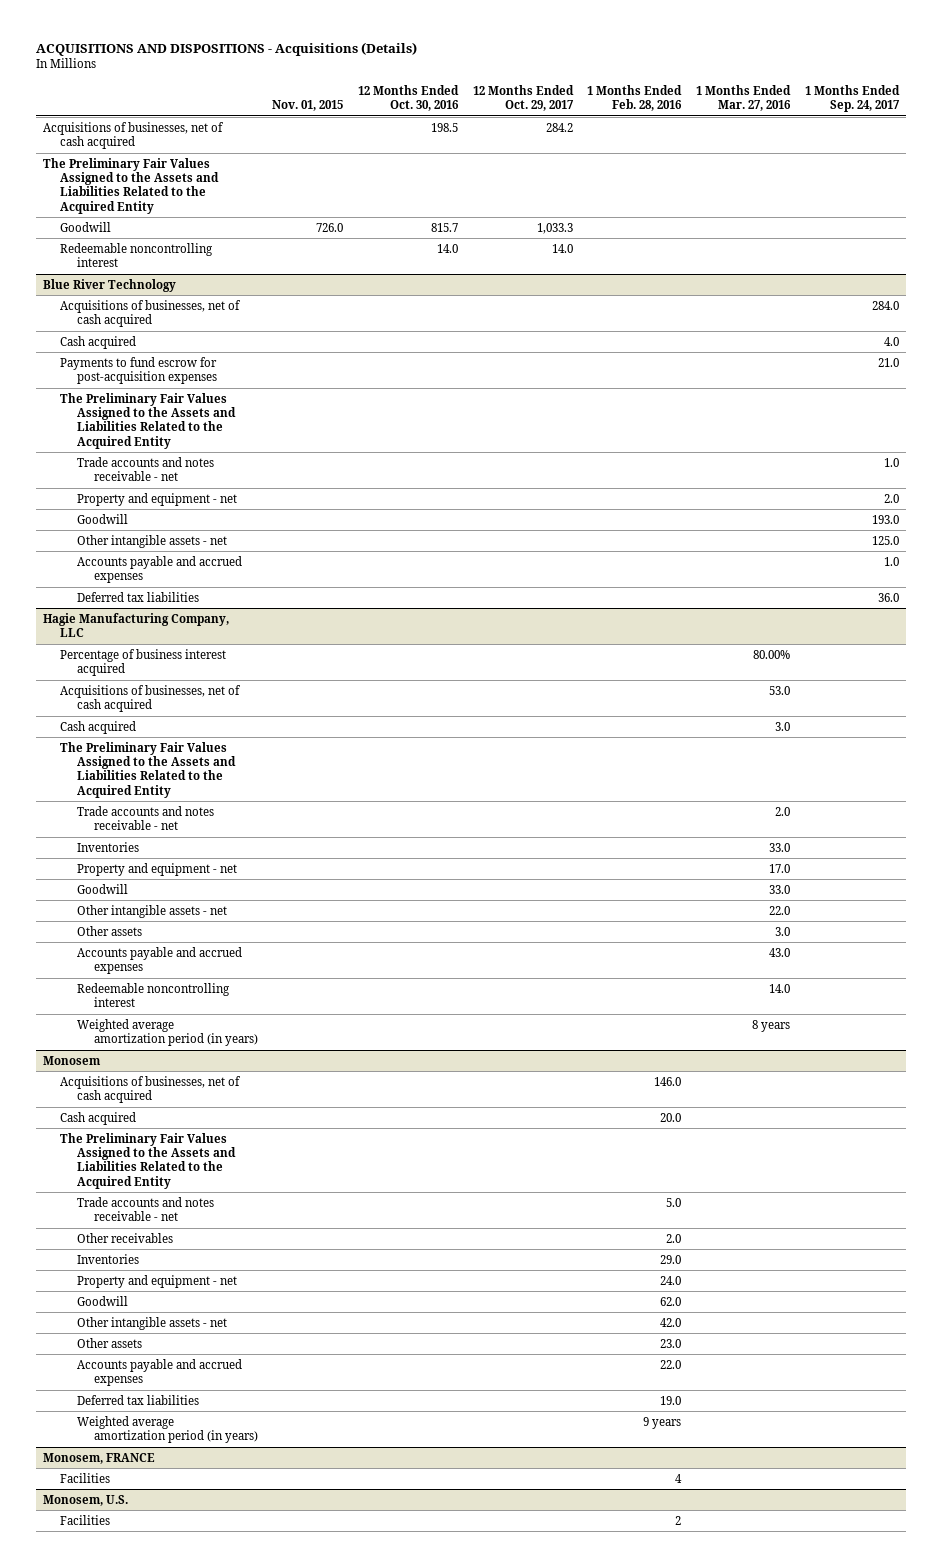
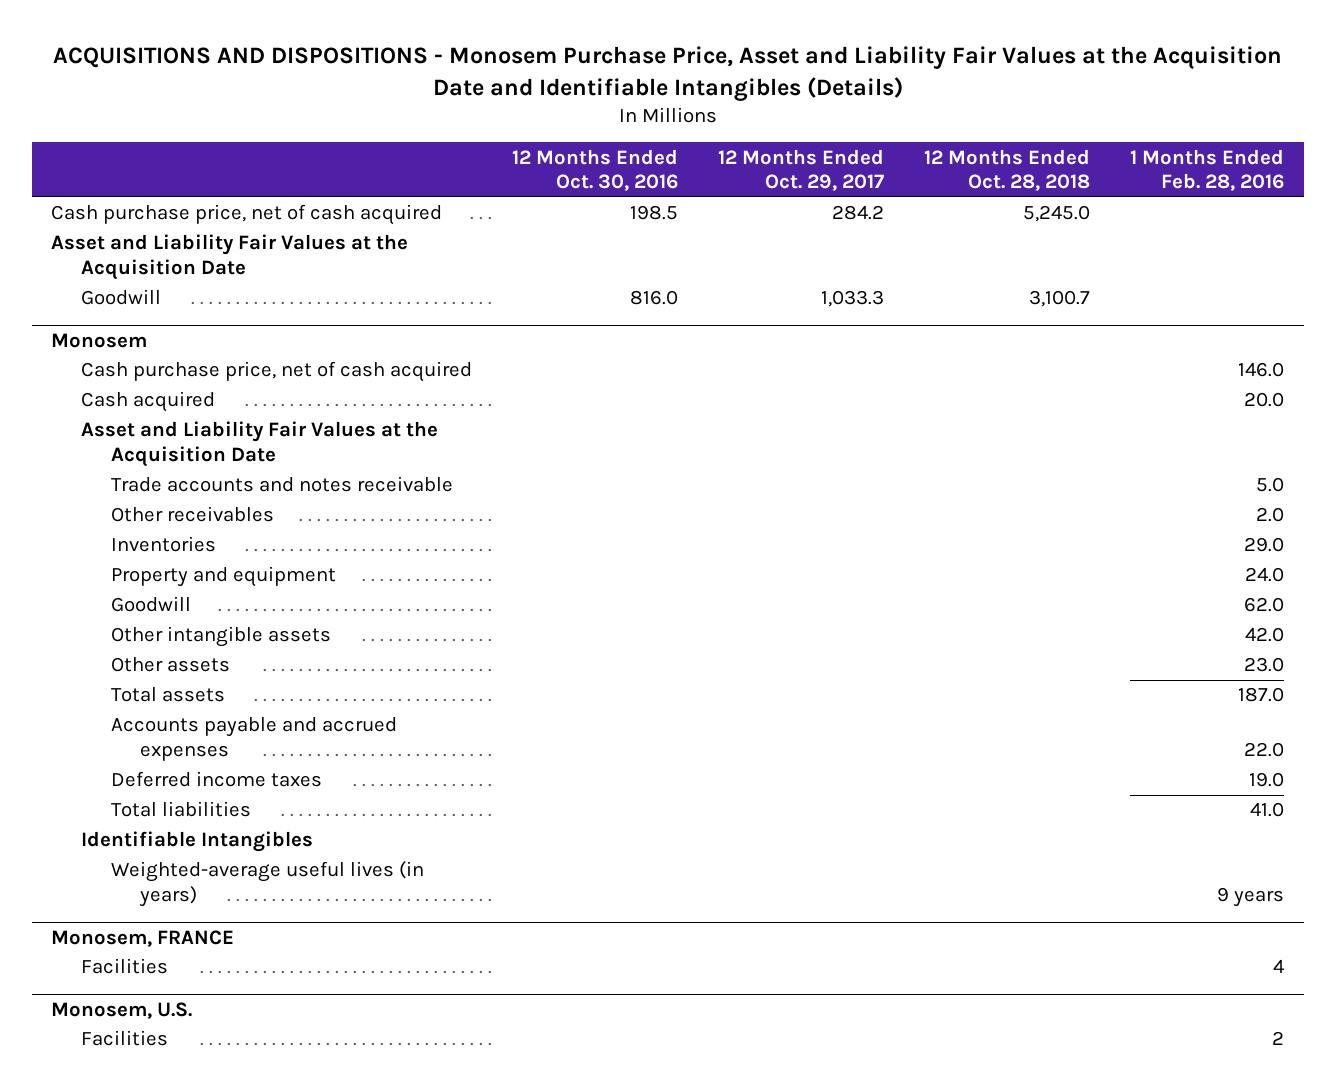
[35,42,417,57] ACQUISITIONS AND DISPOSITIONS - Acquisitions (Details) -> [52,46,1282,101] ACQUISITIONS AND DISPOSITIONS - Monosem Purchase Price, Asset and Liability Fair Values at the Acquisition Date and Identifiable Intangibles (Details)
[272,99,344,111] Nov. 01, 2015 -> none
[696,84,792,111] 1 Months Ended Mar. 27, 2016 -> none
[804,84,900,112] 1 Months Ended Sep. 24, 2017 -> none
none -> [923,148,1090,192] 12 Months Ended Oct. 28, 2018
[59,242,213,268] Redeemable noncontrolling interest -> none
[42,278,176,292] Blue River Technology -> none
[59,299,241,328] Acquisitions of businesses, net of cash acquired -> none
[59,335,136,349] Cash acquired -> none
[59,356,217,385] Payments to fund escrow for post-acquisition expenses -> none
[59,392,236,449] The Preliminary Fair Values Assigned to the Assets and Liabilities Related to the Acquired Entity -> none
[76,456,214,482] Trade accounts and notes receivable - net -> none
[76,492,237,506] Property and equipment - net -> none
[76,513,128,524] Goodwill -> none
[76,534,227,548] Other intangible assets - net -> none
[76,555,242,584] Accounts payable and accrued expenses -> none
[76,591,199,602] Deferred tax liabilities -> none
[42,612,229,638] Hagie Manufacturing Company, LLC -> none
[59,648,226,677] Percentage of business interest acquired -> none
[59,684,241,713] Acquisitions of businesses, net of cash acquired -> none
[59,720,136,734] Cash acquired -> none
[59,741,236,798] The Preliminary Fair Values Assigned to the Assets and Liabilities Related to the Acquired Entity -> none
[76,805,214,831] Trade accounts and notes receivable - net -> none
[76,841,139,852] Inventories -> none
[76,862,237,876] Property and equipment - net -> none
[76,883,128,894] Goodwill -> none
[76,904,227,918] Other intangible assets - net -> none
[76,925,142,936] Other assets -> none
[76,946,242,975] Accounts payable and accrued expenses -> none
[76,982,230,1008] Redeemable noncontrolling interest -> none
[76,1018,258,1047] Weighted average amortization period (in years) -> none
[42,121,224,150] Acquisitions of businesses, net of cash acquired -> [51,204,443,226] Cash purchase price, net of cash acquired
[42,157,219,214] The Preliminary Fair Values Assigned to the Assets and Liabilities Related to the Acquired Entity -> [51,234,409,280] Asset and Liability Fair Values at the Acquisition Date
[430,222,458,232] 815.7 -> [630,290,679,306] 816.0
[59,1075,241,1104] Acquisitions of businesses, net of cash acquired -> [81,361,473,383] Cash purchase price, net of cash acquired
[59,1132,236,1189] The Preliminary Fair Values Assigned to the Assets and Liabilities Related to the Acquired Entity -> [81,421,439,467] Asset and Liability Fair Values at the Acquisition Date
[76,1196,214,1222] Trade accounts and notes receivable - net -> [110,476,453,493] Trade accounts and notes receivable
[76,1274,237,1288] Property and equipment - net -> [110,566,336,588] Property and equipment
[76,1316,227,1330] Other intangible assets - net -> [110,626,331,648] Other intangible assets
none -> [110,687,225,703] Total assets
[76,1394,199,1405] Deferred tax liabilities -> [110,771,322,788] Deferred income taxes
none -> [110,801,251,818] Total liabilities
none -> [81,831,314,853] Identifiable Intangibles
[76,1415,258,1444] Weighted average amortization period (in years) -> [110,861,424,907] Weighted-average useful lives (in years)

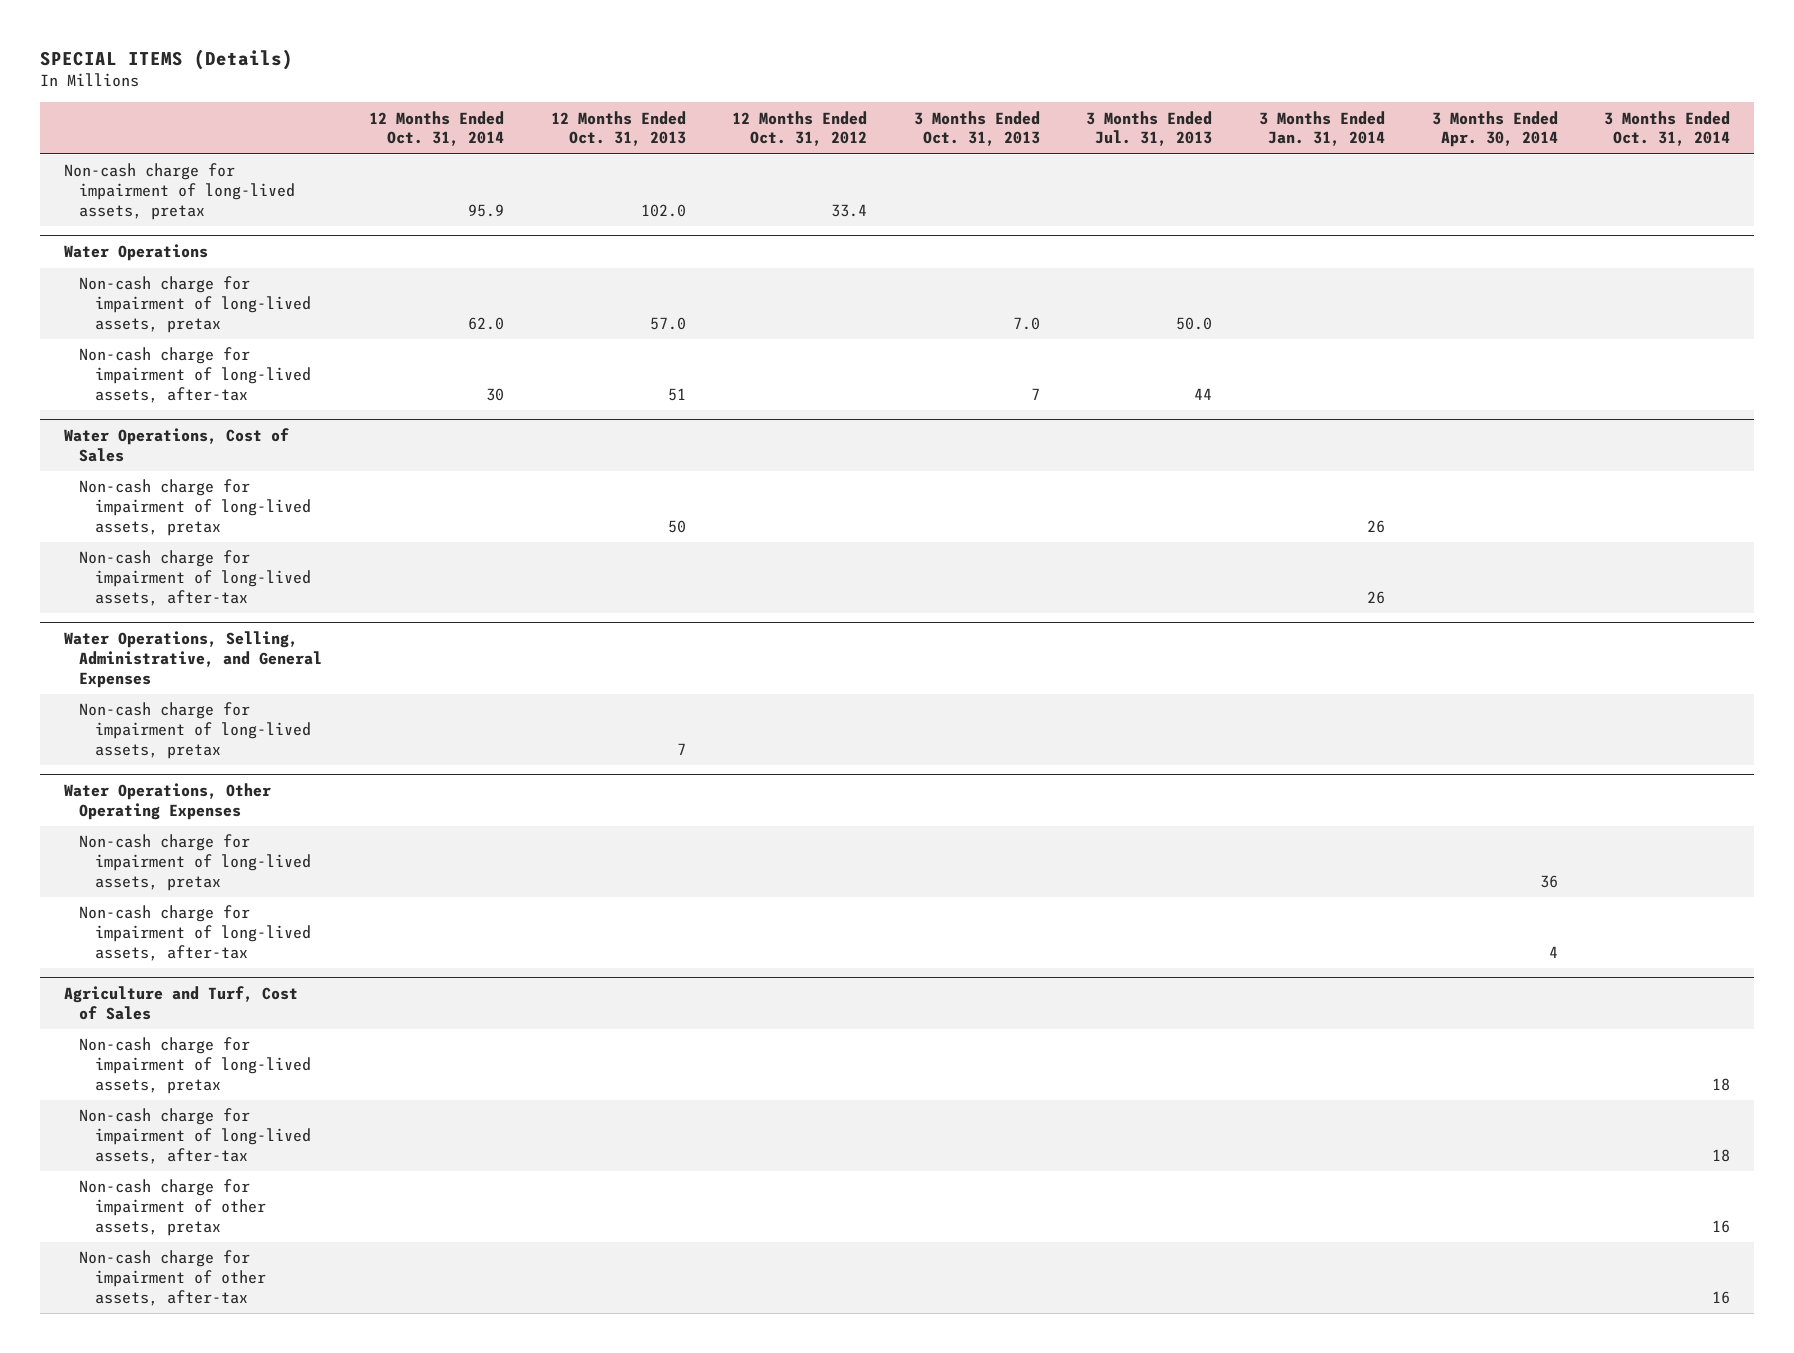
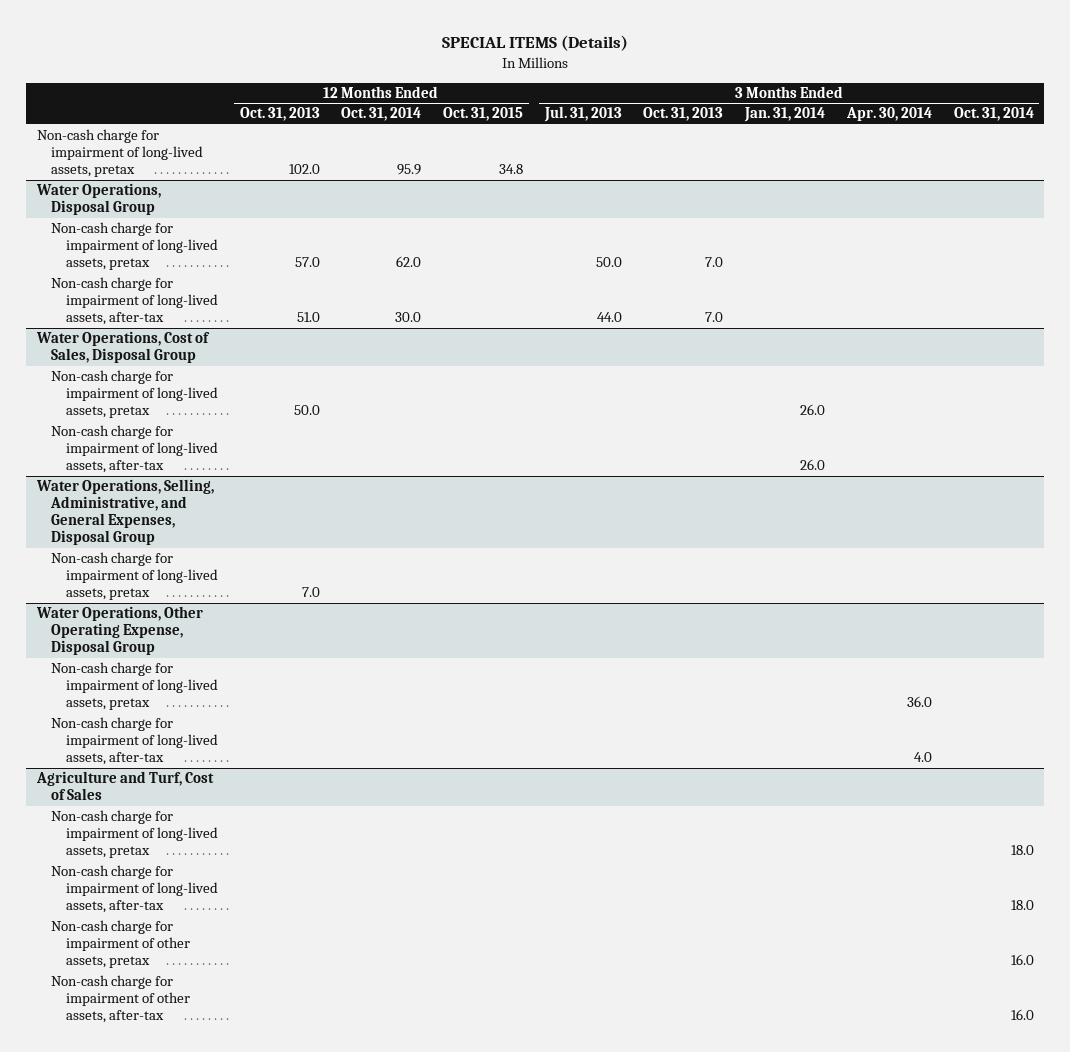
[732,110,868,147] 12 Months Ended Oct. 31, 2012 -> none
none -> [443,107,524,122] Oct. 31, 2015
[63,244,208,262] Water Operations -> [35,183,161,216] Water Operations, Disposal Group
[485,387,504,401] 30 -> [395,312,422,323] 30.0
[667,387,686,401] 51 -> [296,312,320,323] 51.0
[1030,387,1040,400] 7 -> [705,312,724,323] 7.0
[1194,387,1213,400] 44 -> [596,312,622,323] 44.0
[63,428,289,462] Water Operations, Cost of Sales -> [35,331,210,364] Water Operations, Cost of Sales, Disposal Group
[667,519,686,533] 50 -> [293,405,320,416] 50.0
[1367,519,1386,533] 26 -> [800,404,826,416] 26.0
[1367,590,1386,604] 26 -> [800,459,826,471] 26.0
[63,631,323,688] Water Operations, Selling, Administrative, and General Expenses -> [35,479,214,546] Water Operations, Selling, Administrative, and General Expenses, Disposal Group
[676,742,686,755] 7 -> [301,587,320,598] 7.0
[63,783,271,820] Water Operations, Other Operating Expenses -> [35,606,203,656] Water Operations, Other Operating Expense, Disposal Group
[1539,874,1558,888] 36 -> [906,696,932,708] 36.0
[1548,945,1558,958] 4 -> [913,752,932,763] 4.0
[1712,1077,1731,1091] 18 -> [1010,845,1034,856] 18.0
[1712,1148,1731,1162] 18 -> [1010,900,1034,911] 18.0
[1712,1219,1731,1233] 16 -> [1010,954,1034,966] 16.0
[1712,1290,1731,1304] 16 -> [1010,1009,1034,1021] 16.0

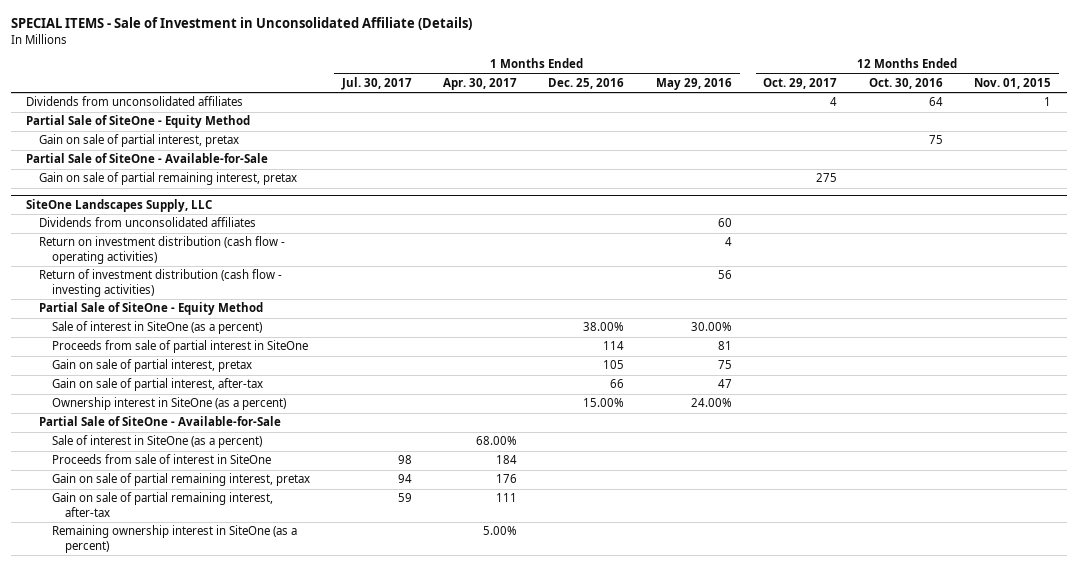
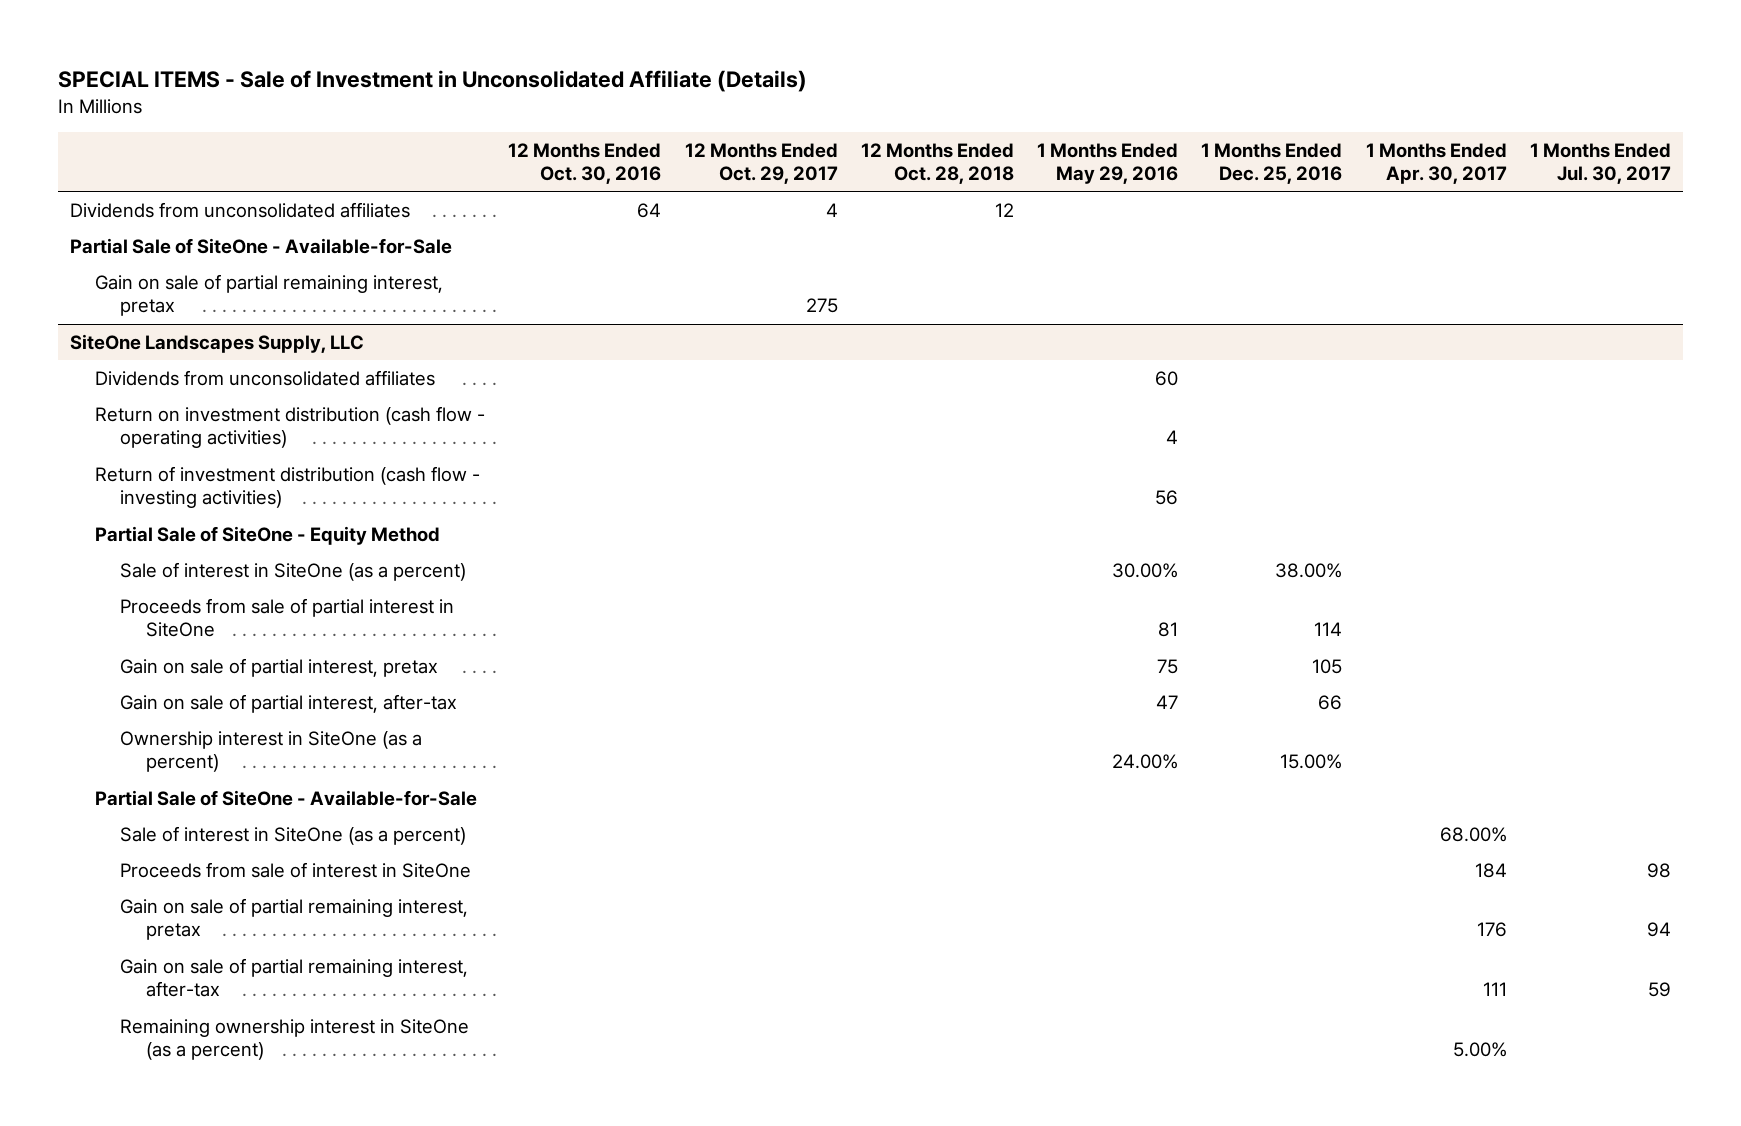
[974,77,1052,89] Nov. 01, 2015 -> none
none -> [860,142,1014,185] 12 Months Ended Oct. 28, 2018
[26,115,251,129] Partial Sale of SiteOne - Equity Method -> none
[39,134,240,148] Gain on sale of partial interest, pretax -> none

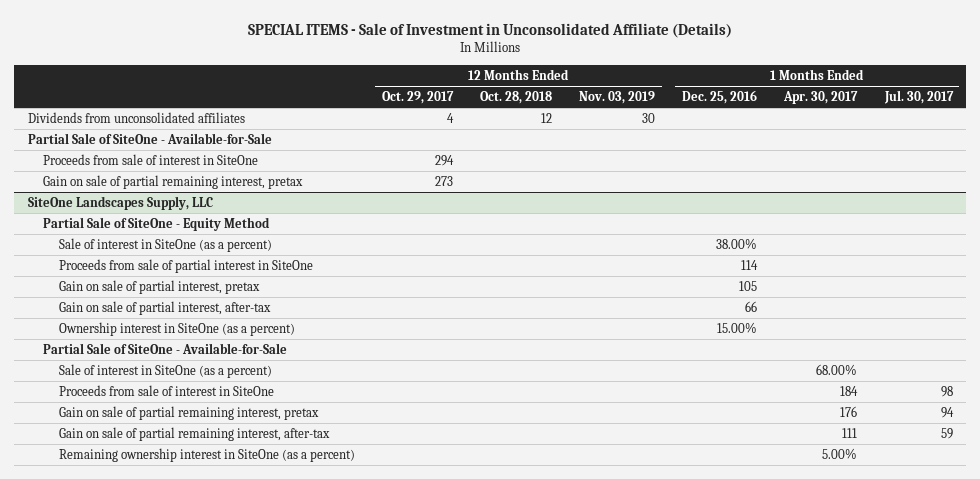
[508,142,662,185] 12 Months Ended Oct. 30, 2016 -> none
[1037,142,1179,185] 1 Months Ended May 29, 2016 -> none
none -> [579,91,656,105] Nov. 03, 2019
none -> [43,153,259,165] Proceeds from sale of interest in SiteOne
[805,298,838,314] 275 -> [434,175,453,186] 273
[94,369,435,386] Dividends from unconsolidated affiliates -> none
[94,405,485,449] Return on investment distribution (cash flow - operating activities) -> none
[94,465,480,509] Return of investment distribution (cash flow - investing activities) -> none

